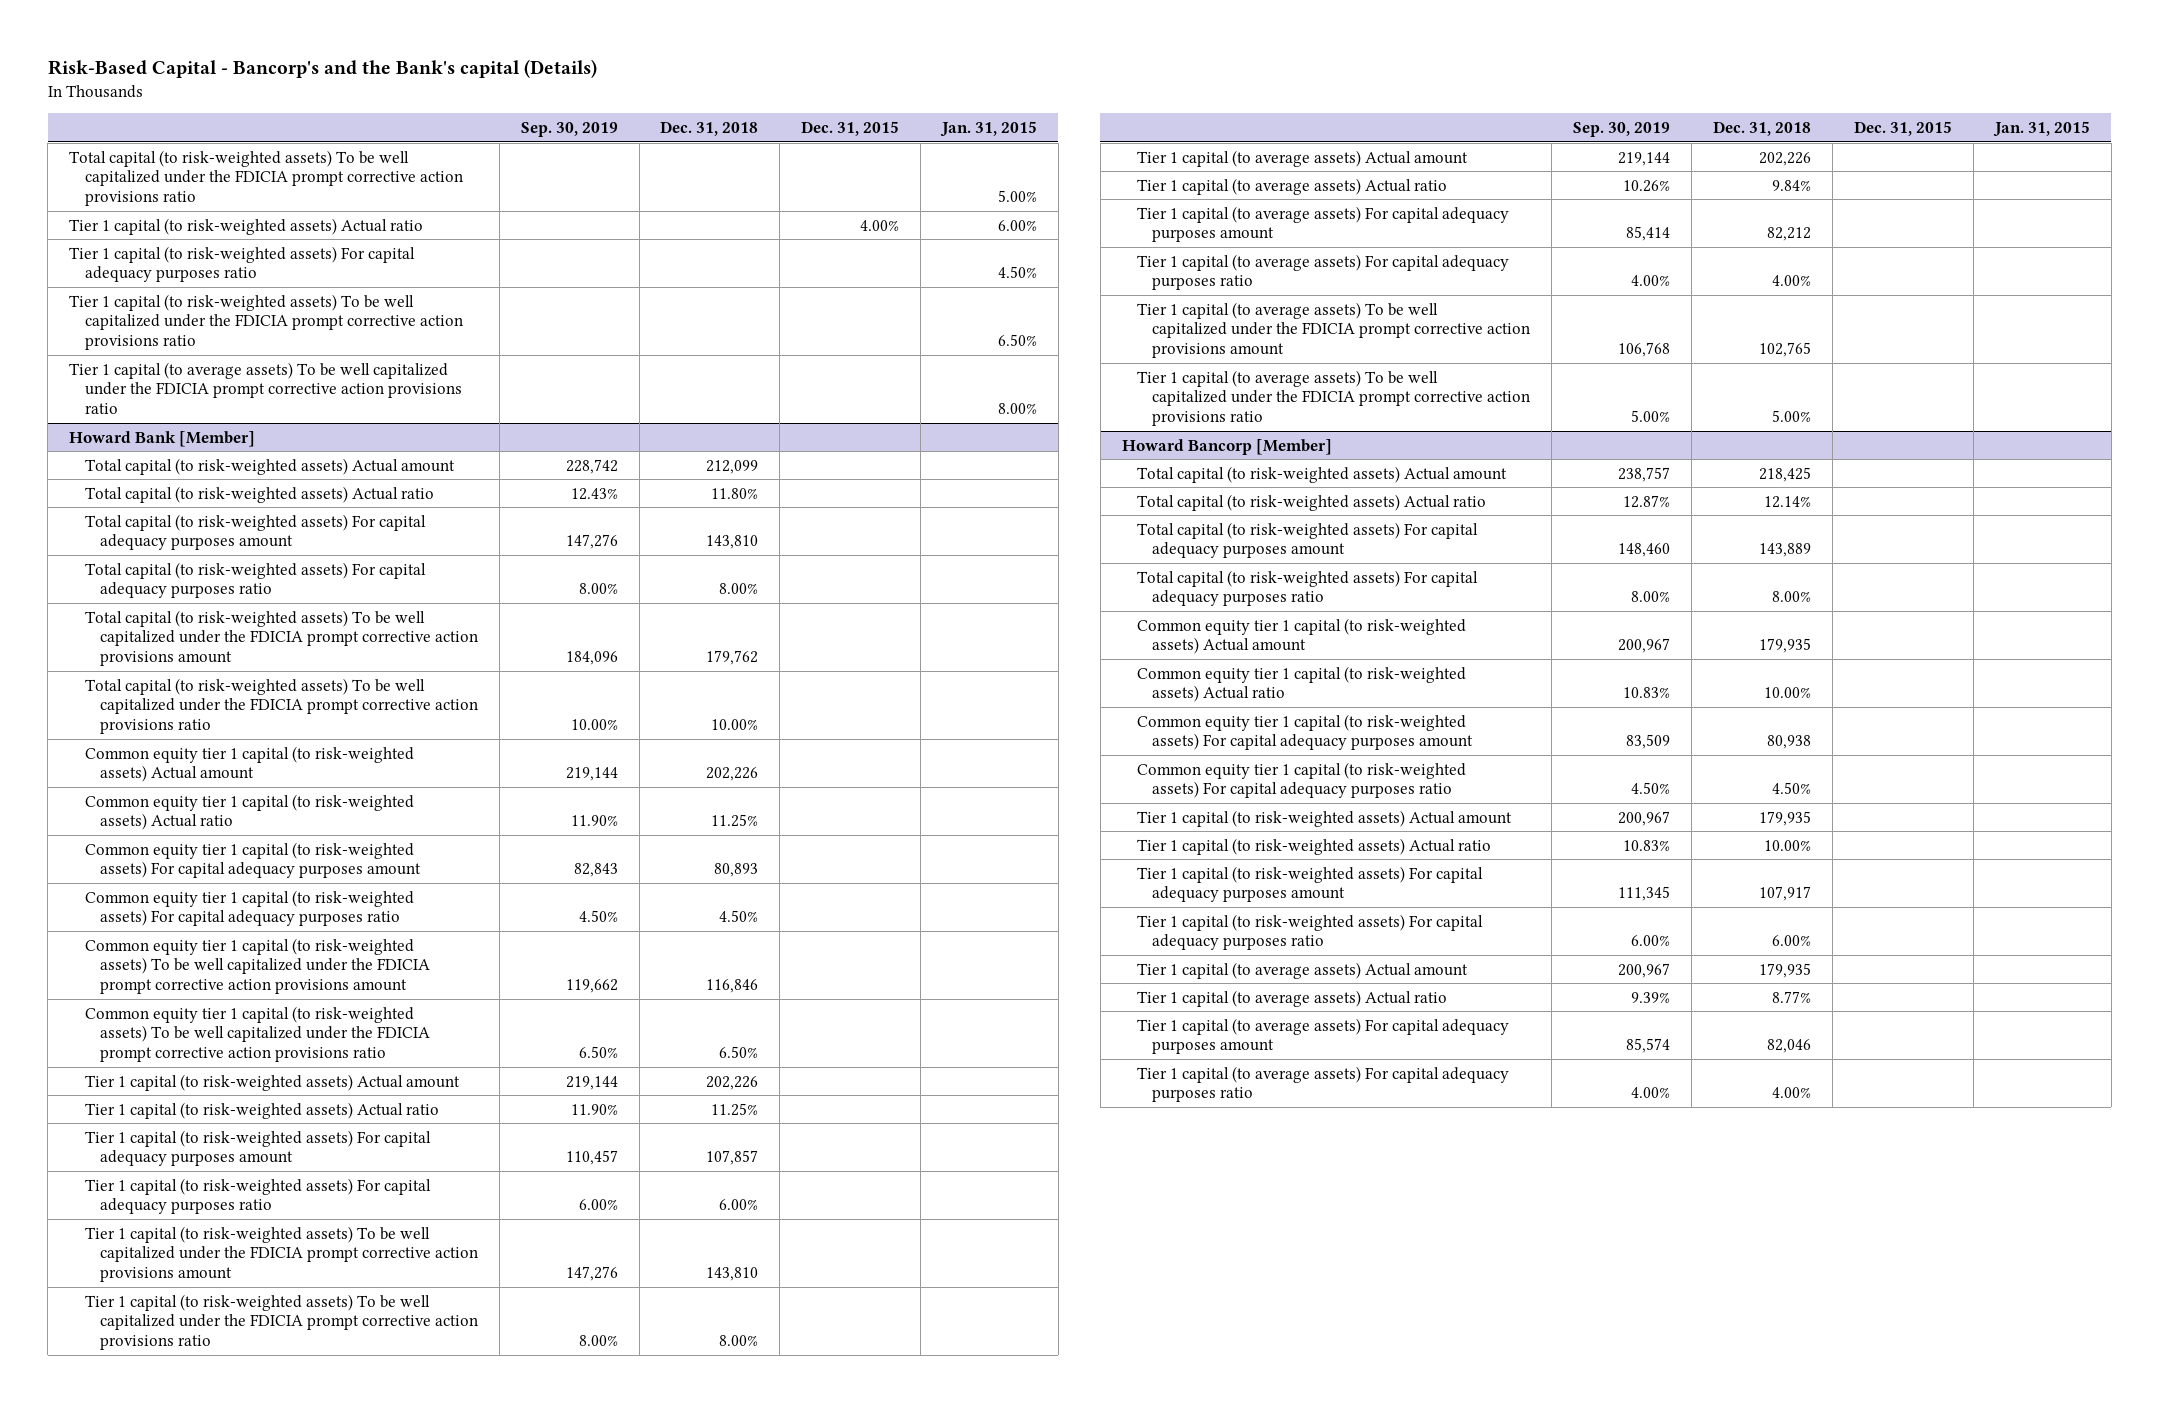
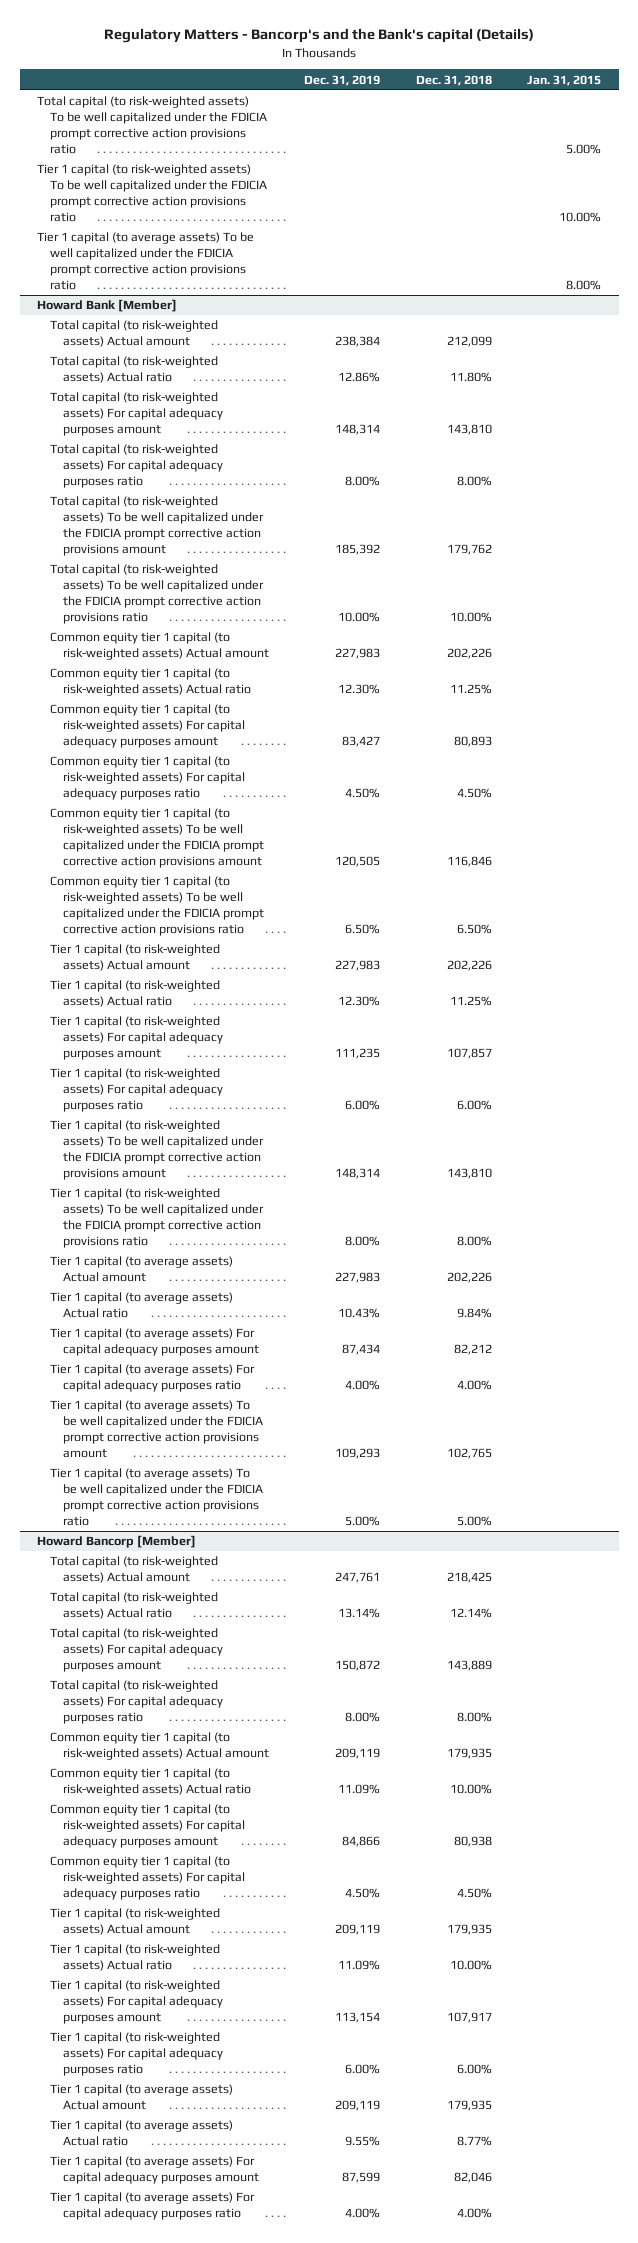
[47,58,597,78] Risk-Based Capital - Bancorp's and the Bank's capital (Details) -> [104,28,535,44] Regulatory Matters - Bancorp's and the Bank's capital (Details)
[520,122,618,138] Sep. 30, 2019 -> none
[801,121,900,137] Dec. 31, 2015 -> none
none -> [304,74,381,86] Dec. 31, 2019
[69,217,424,235] Tier 1 capital (to risk-weighted assets) Actual ratio -> none
[69,245,416,283] Tier 1 capital (to risk-weighted assets) For capital adequacy purposes ratio -> none
[998,334,1038,347] 6.50% -> [559,212,602,223] 10.00%

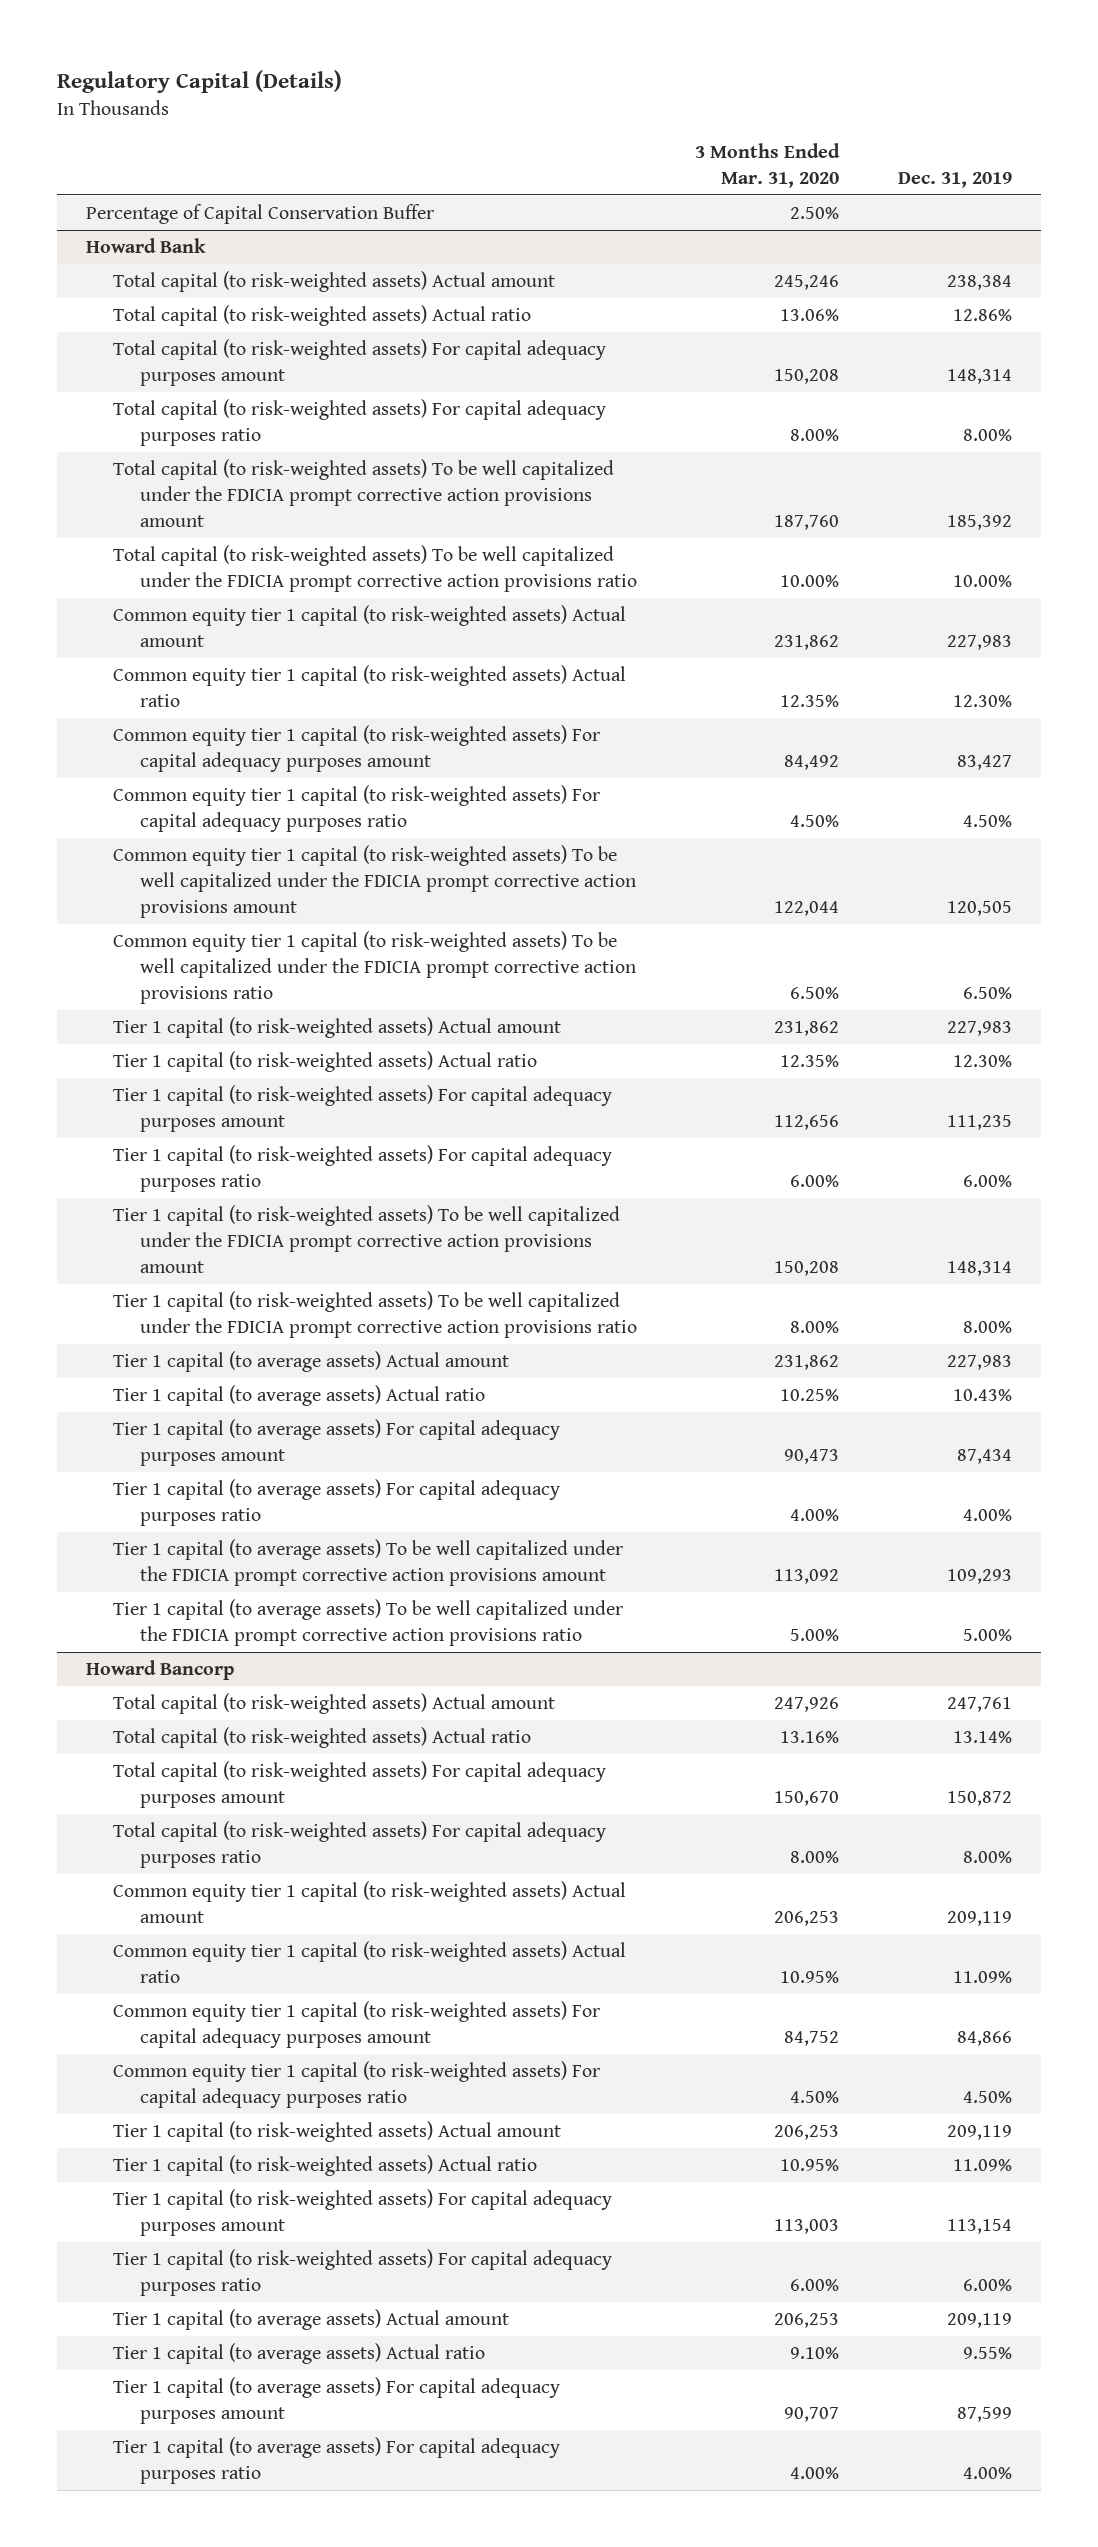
[104,28,535,44] Regulatory Matters - Bancorp's and the Bank's capital (Details) -> [56,69,342,93] Regulatory Capital (Details)
[415,74,492,86] Dec. 31, 2018 -> none
[527,74,602,86] Jan. 31, 2015 -> none
none -> [695,143,841,188] 3 Months Ended Mar. 31, 2020
[37,96,267,155] Total capital (to risk-weighted assets) To be well capitalized under the FDICIA prompt corrective action provisions ratio -> none
[37,164,267,223] Tier 1 capital (to risk-weighted assets) To be well capitalized under the FDICIA prompt corrective action provisions ratio -> none
[37,232,255,291] Tier 1 capital (to average assets) To be well capitalized under the FDICIA prompt corrective action provisions ratio -> none
none -> [86,204,435,225] Percentage of Capital Conservation Buffer
[37,299,178,313] Howard Bank [Member] -> [86,238,207,254] Howard Bank
[37,1535,197,1549] Howard Bancorp [Member] -> [86,1660,235,1681] Howard Bancorp

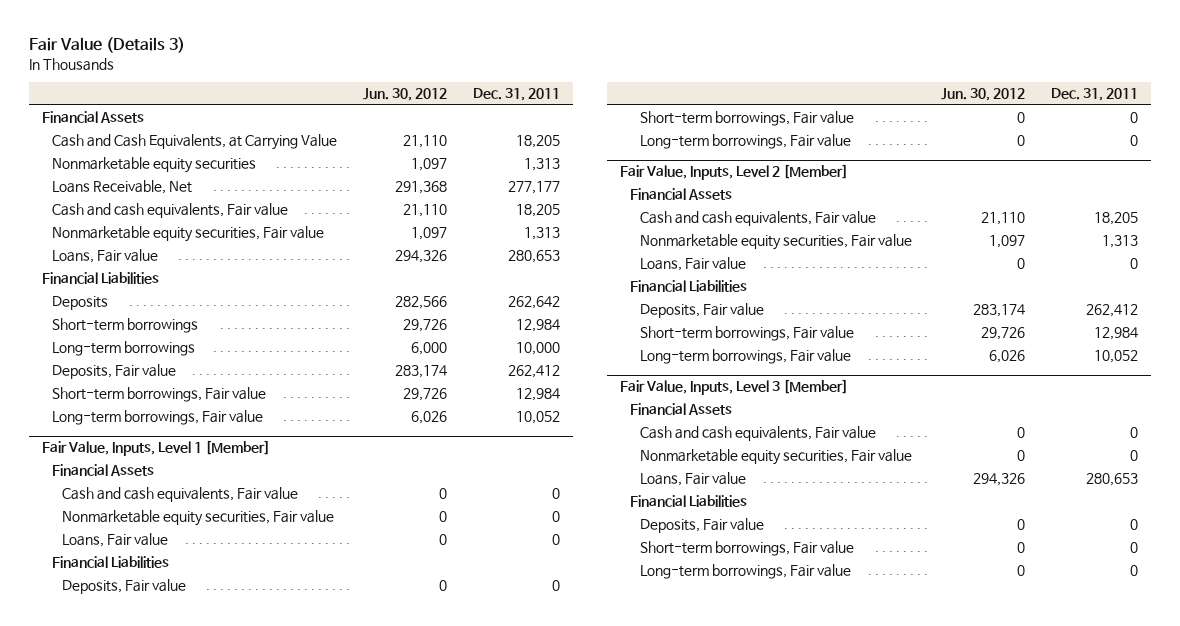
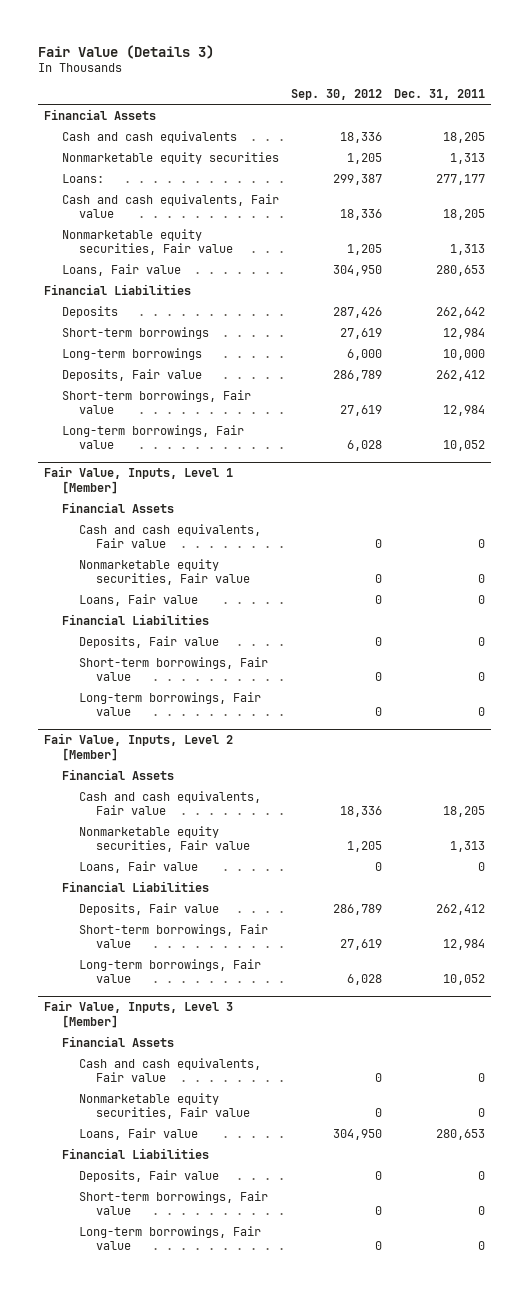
[362,88,447,102] Jun. 30, 2012 -> none
none -> [290,89,382,101] Sep. 30, 2012
[51,134,337,151] Cash and Cash Equivalents, at Carrying Value -> [61,130,237,143] Cash and cash equivalents
[51,180,192,195] Loans Receivable, Net -> [61,173,104,183] Loans:

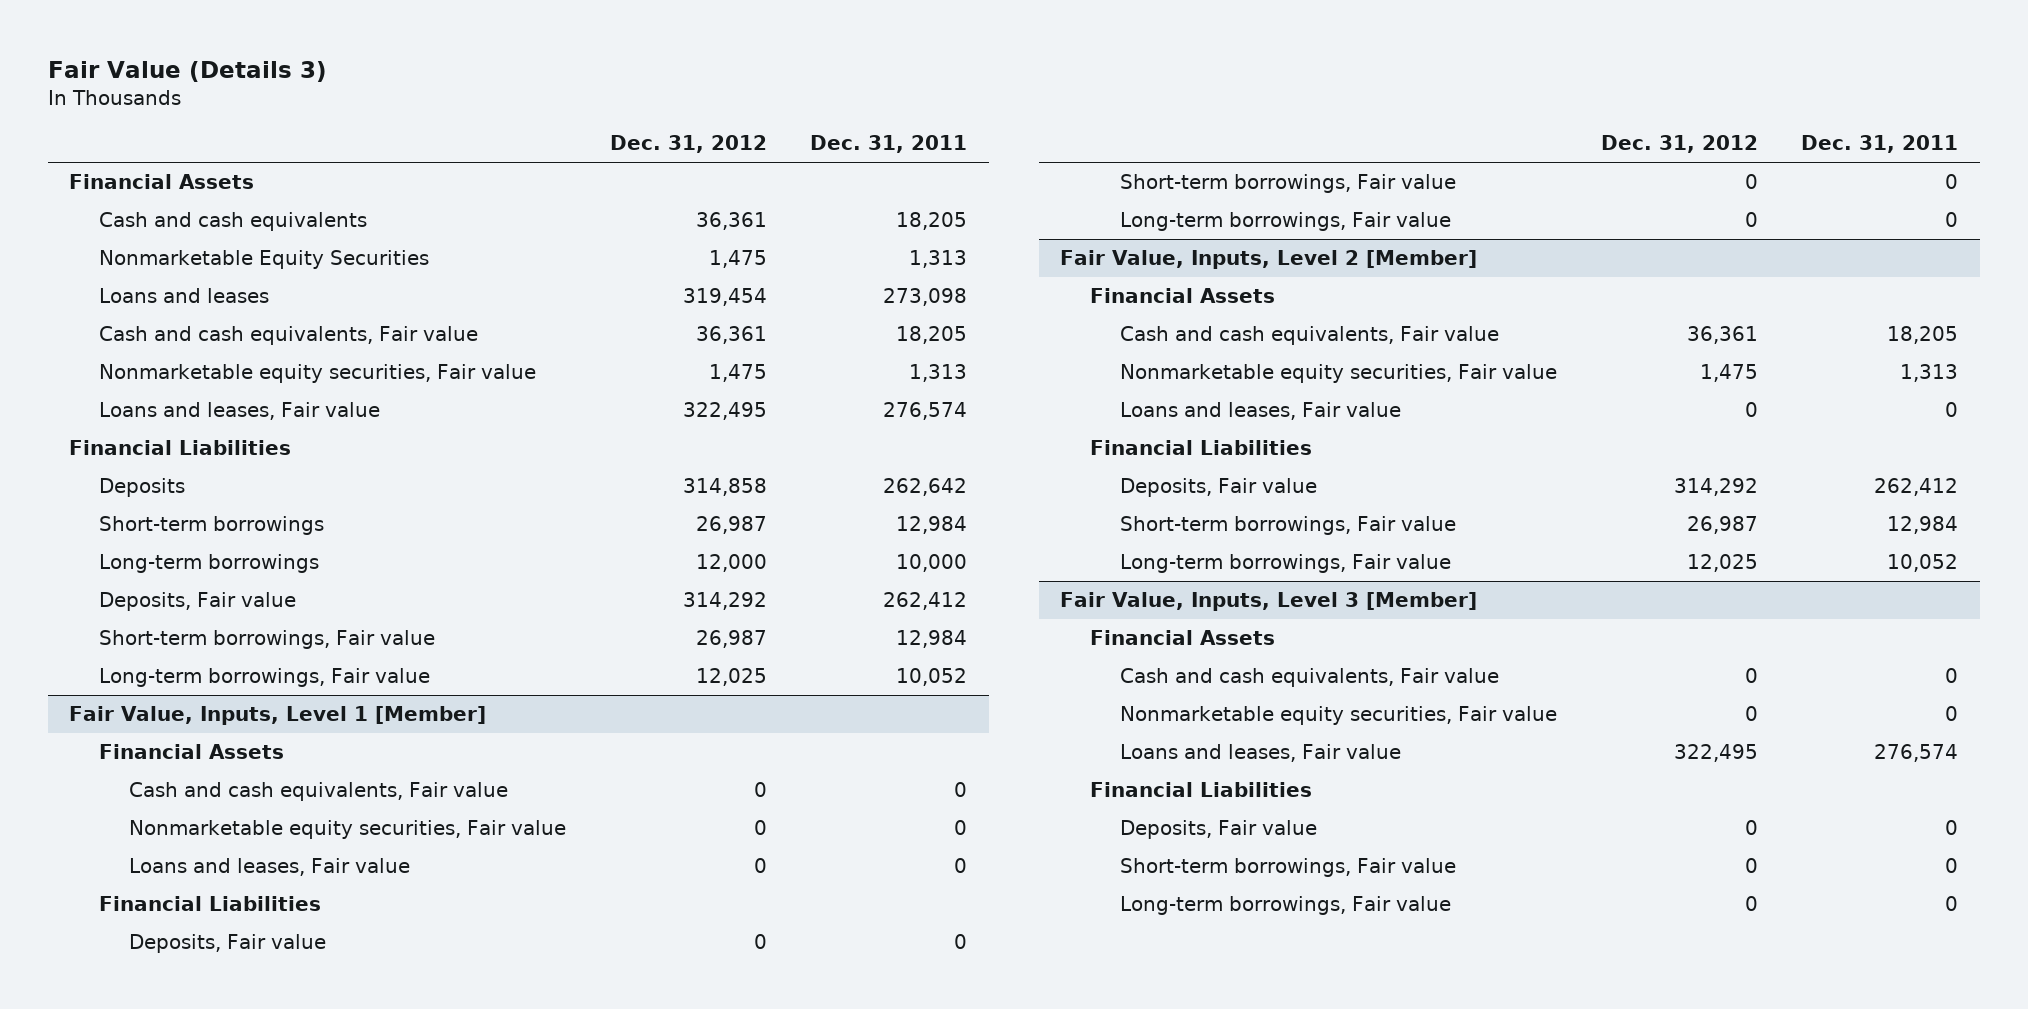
[290,89,382,101] Sep. 30, 2012 -> none
none -> [609,135,767,154] Dec. 31, 2012
[61,151,279,164] Nonmarketable equity securities -> [99,250,430,270] Nonmarketable Equity Securities
[61,173,104,183] Loans: -> [99,288,270,304] Loans and leases
[435,173,485,185] 277,177 -> [883,288,968,307] 273,098
[61,263,181,276] Loans, Fair value -> [99,402,381,421] Loans and leases, Fair value
[435,264,485,276] 280,653 -> [883,402,968,421] 276,574
[78,593,198,606] Loans, Fair value -> [129,858,411,877] Loans and leases, Fair value
[78,860,198,873] Loans, Fair value -> [1120,402,1402,421] Loans and leases, Fair value
[78,1127,198,1140] Loans, Fair value -> [1120,744,1402,763] Loans and leases, Fair value
[435,1128,485,1140] 280,653 -> [1874,744,1959,763] 276,574

